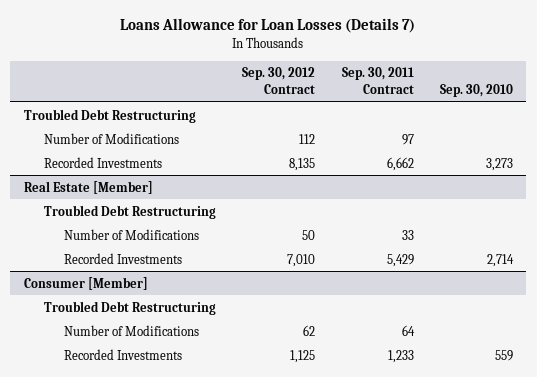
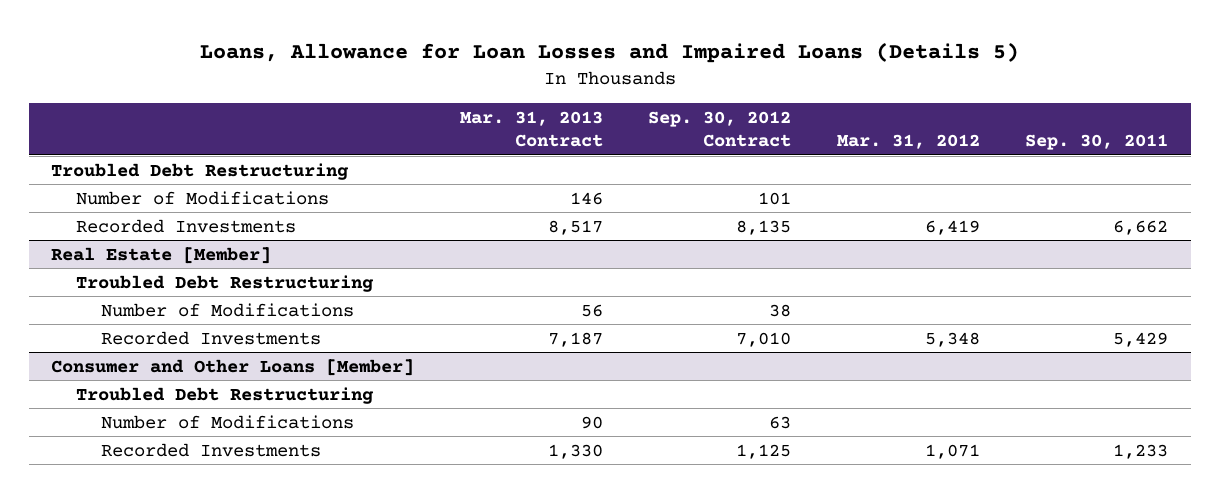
[120,18,416,34] Loans Allowance for Loan Losses (Details 7) -> [199,42,1019,64] Loans, Allowance for Loan Losses and Impaired Loans (Details 5)
[341,67,414,95] Sep. 30, 2011 Contract -> none
[440,84,514,98] Sep. 30, 2010 -> none
none -> [459,110,603,148] Mar. 31, 2013 Contract
none -> [836,134,980,150] Mar. 31, 2012
none -> [1024,134,1168,151] Sep. 30, 2011
[299,133,316,144] 112 -> [758,191,792,205] 101
[302,229,316,240] 50 -> [769,303,792,317] 38
[23,276,148,290] Consumer [Member] -> none
none -> [51,358,415,376] Consumer and Other Loans [Member]
[303,324,316,336] 62 -> [769,415,792,429] 63

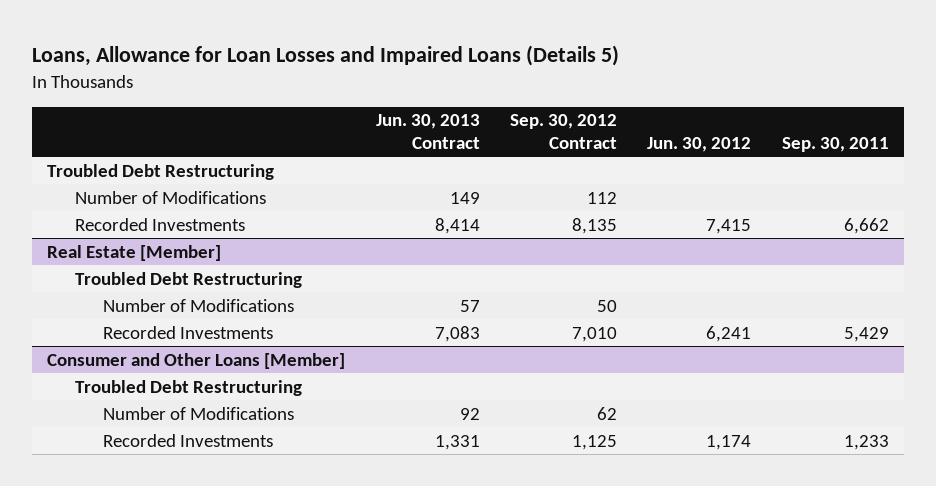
[459,110,603,148] Mar. 31, 2013 Contract -> none
[836,134,980,150] Mar. 31, 2012 -> none
none -> [375,114,480,149] Jun. 30, 2013 Contract
none -> [647,136,752,152] Jun. 30, 2012
[758,191,792,205] 101 -> [587,191,618,204] 112
[769,303,792,317] 38 -> [597,299,618,312] 50
[769,415,792,429] 63 -> [597,406,618,420] 62

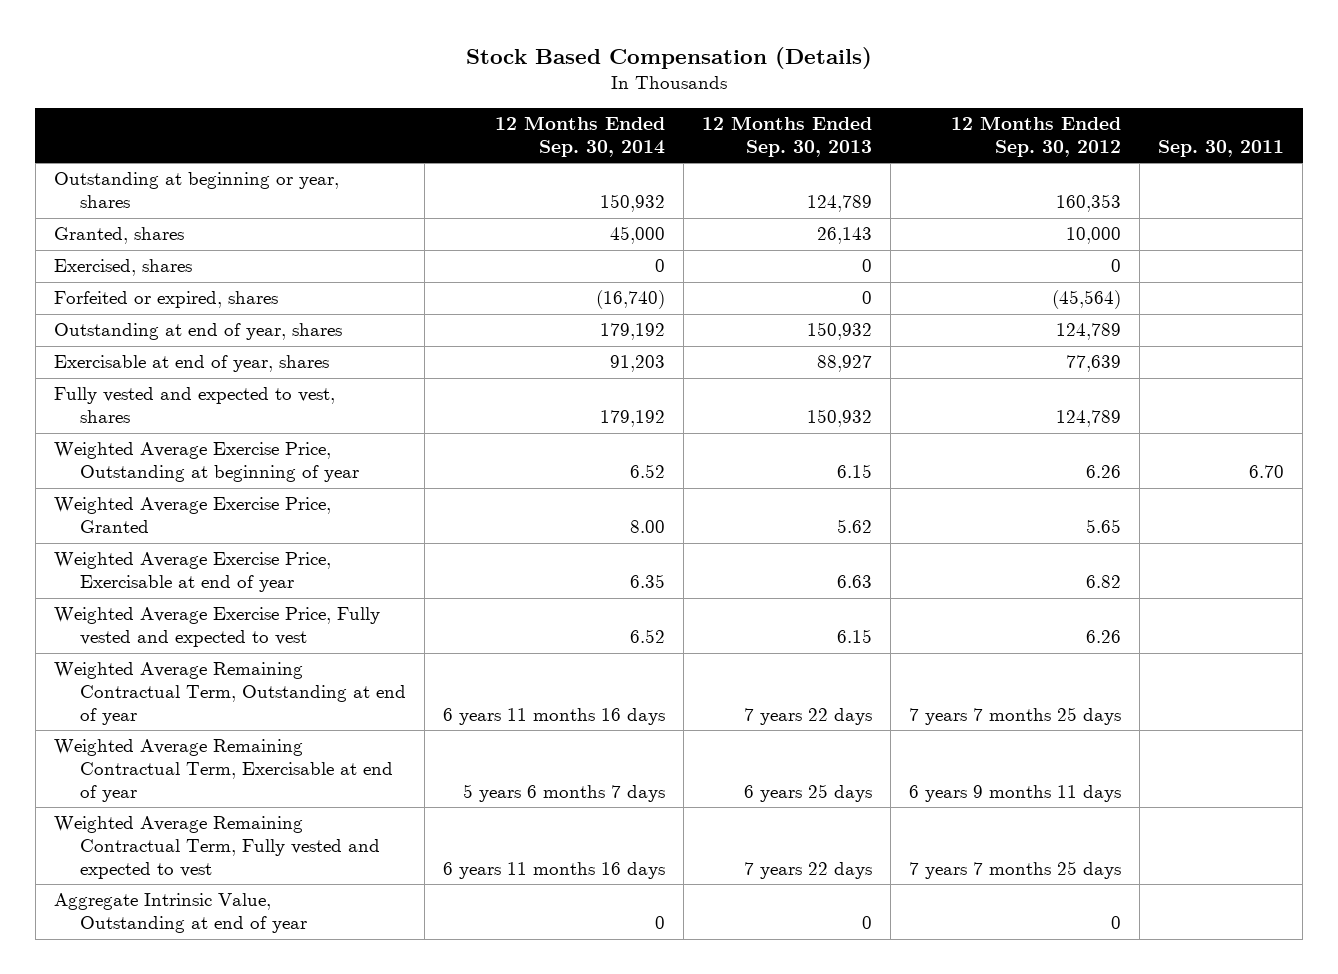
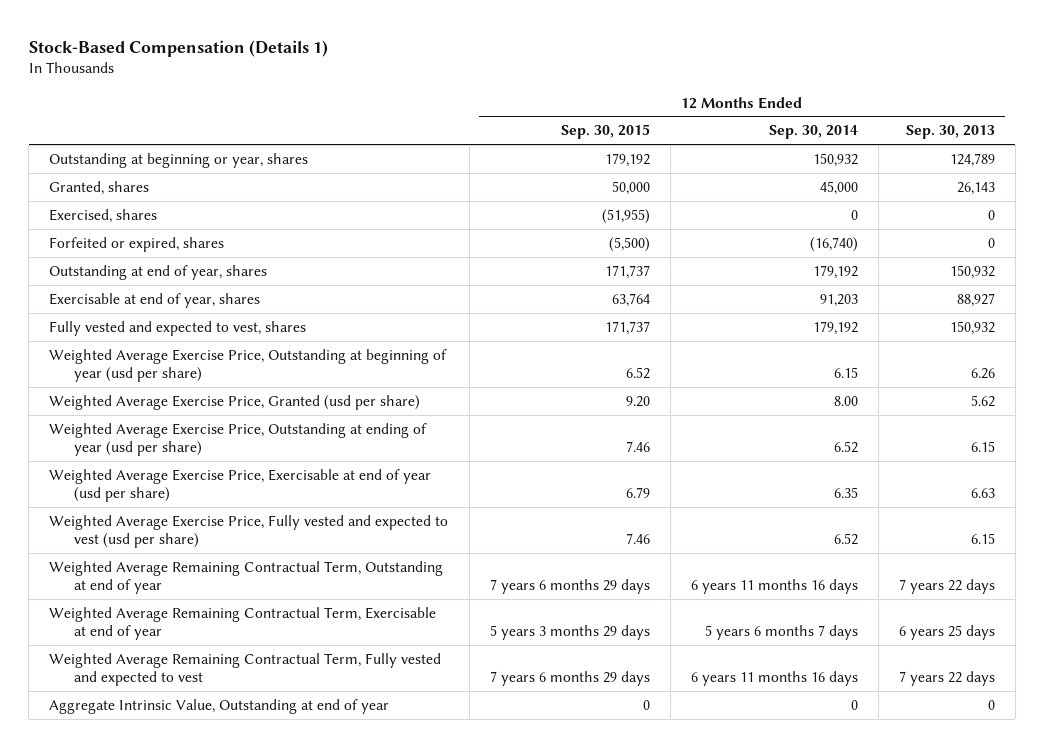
[465,46,872,69] Stock Based Compensation (Details) -> [28,39,328,57] Stock-Based Compensation (Details 1)
[951,115,1122,157] 12 Months Ended Sep. 30, 2012 -> none
[1158,139,1285,157] Sep. 30, 2011 -> none
none -> [560,124,650,140] Sep. 30, 2015
[53,442,360,483] Weighted Average Exercise Price, Outstanding at beginning of year -> [49,348,448,383] Weighted Average Exercise Price, Outstanding at beginning of year (usd per share)
[630,464,666,479] 6.52 -> [833,367,858,379] 6.15
[837,464,873,479] 6.15 -> [970,368,995,380] 6.26
[53,497,331,534] Weighted Average Exercise Price, Granted -> [49,394,421,410] Weighted Average Exercise Price, Granted (usd per share)
none -> [49,422,428,457] Weighted Average Exercise Price, Outstanding at ending of year (usd per share)
[53,552,331,593] Weighted Average Exercise Price, Exercisable at end of year -> [49,468,432,503] Weighted Average Exercise Price, Exercisable at end of year (usd per share)
[53,607,380,648] Weighted Average Exercise Price, Fully vested and expected to vest -> [49,514,449,549] Weighted Average Exercise Price, Fully vested and expected to vest (usd per share)

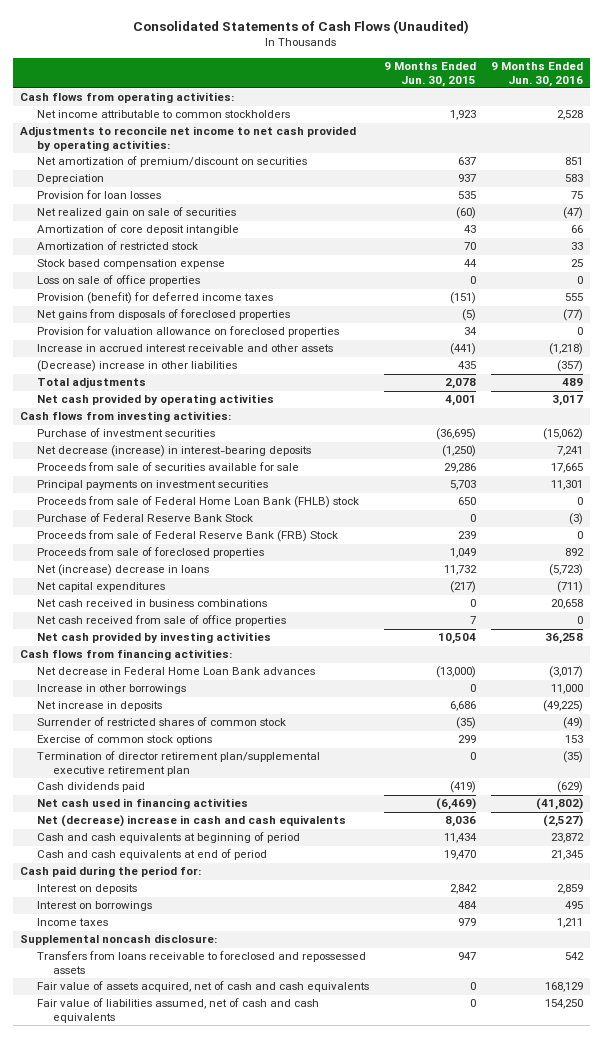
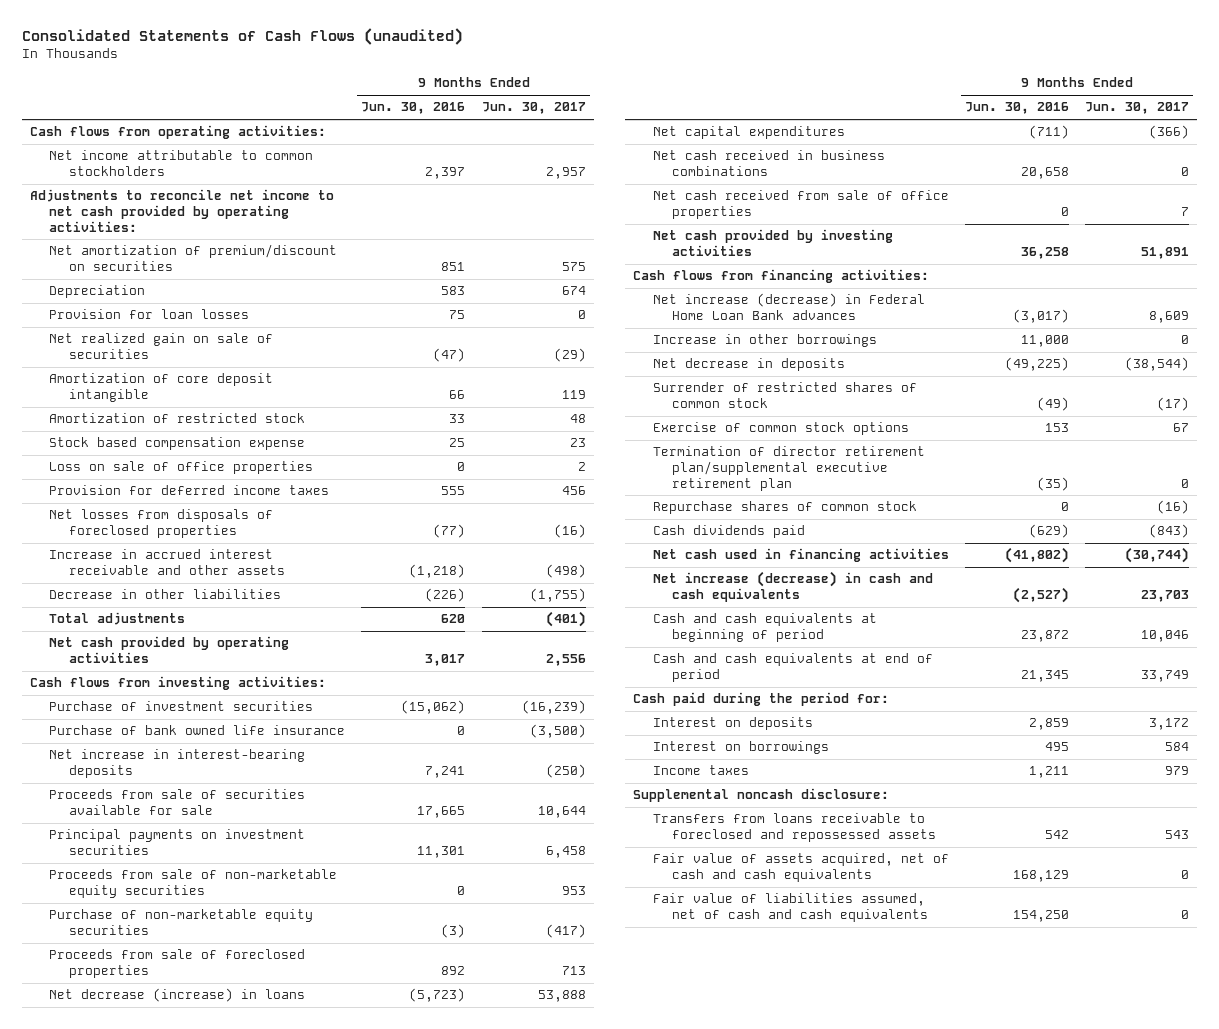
[133,19,470,34] Consolidated Statements of Cash Flows (Unaudited) -> [21,28,463,46] Consolidated Statements of Cash Flows (unaudited)
[383,62,476,87] 9 Months Ended Jun. 30, 2015 -> none
none -> [481,102,586,115] Jun. 30, 2017
[556,110,583,121] 2,528 -> [425,167,466,180] 2,397
[36,326,339,338] Provision for valuation allowance on foreclosed properties -> none
[36,292,273,305] Provision (benefit) for deferred income taxes -> [49,485,330,496] Provision for deferred income taxes
[36,309,290,321] Net gains from disposals of foreclosed properties -> [49,509,274,539] Net losses from disposals of foreclosed properties
[36,360,237,373] (Decrease) increase in other liabilities -> [49,589,282,600] Decrease in other liabilities
[556,360,583,373] (357) -> [425,588,466,603] (226)
[561,378,583,387] 489 -> [441,614,466,624] 620
none -> [49,725,346,736] Purchase of bank owned life insurance
[36,445,311,458] Net decrease (increase) in interest-bearing deposits -> [49,749,306,779] Net increase in interest-bearing deposits
[36,530,338,543] Proceeds from sale of Federal Reserve Bank (FRB) Stock -> none
[36,496,359,509] Proceeds from sale of Federal Home Loan Bank (FHLB) stock -> [49,869,338,899] Proceeds from sale of non-marketable equity securities
[36,513,253,523] Purchase of Federal Reserve Bank Stock -> [49,909,314,936] Purchase of non-marketable equity securities
[36,564,209,577] Net (increase) decrease in loans -> [49,988,306,1003] Net decrease (increase) in loans
[36,667,315,676] Net decrease in Federal Home Loan Bank advances -> [652,293,925,321] Net increase (decrease) in Federal Home Loan Bank advances
[36,701,162,712] Net increase in deposits -> [652,358,845,372] Net decrease in deposits
none -> [652,501,917,515] Repurchase shares of common stock
[36,815,346,828] Net (decrease) increase in cash and cash equivalents -> [652,571,933,603] Net increase (decrease) in cash and cash equivalents

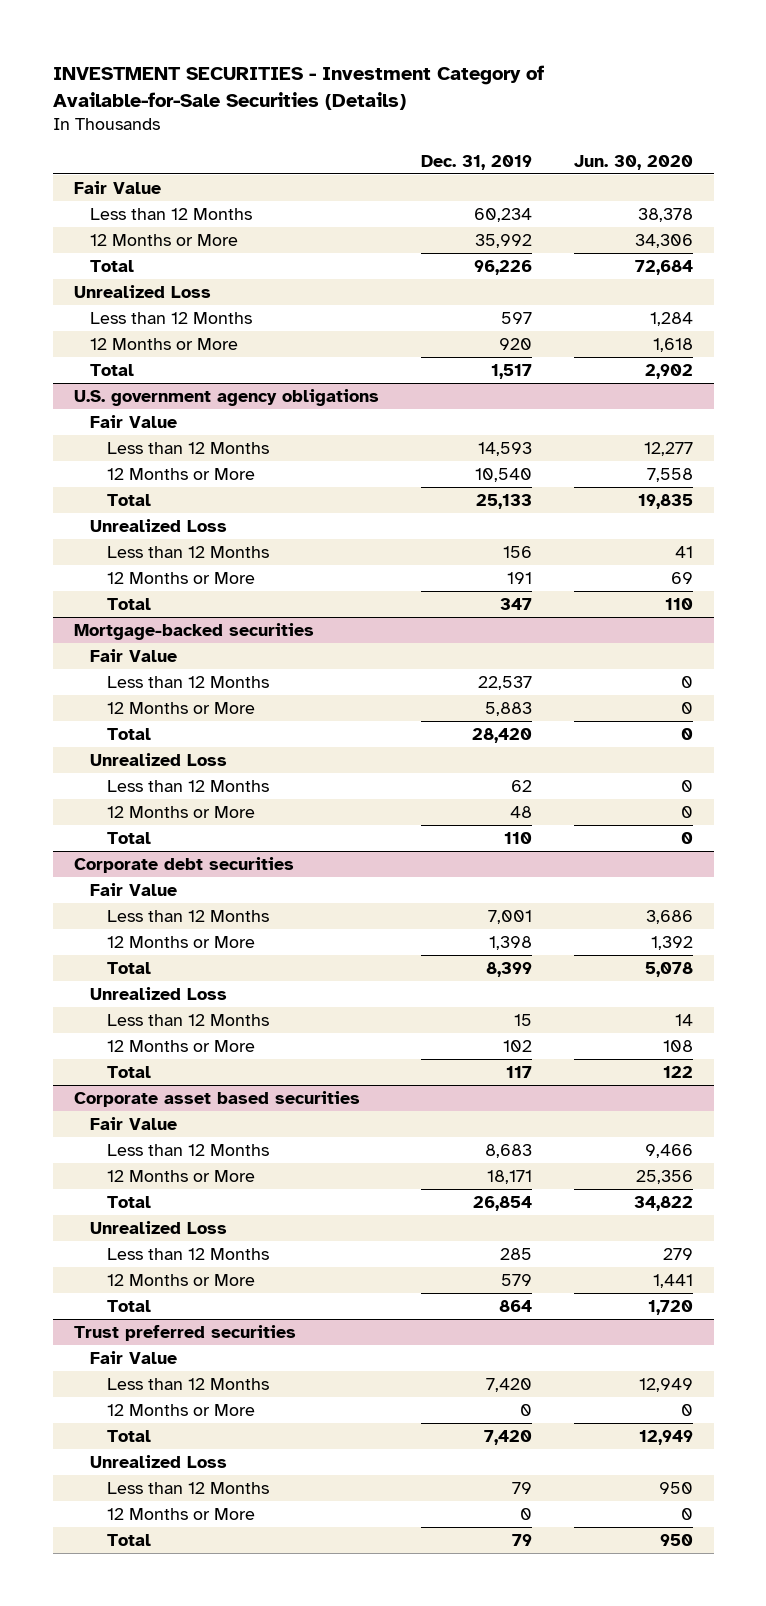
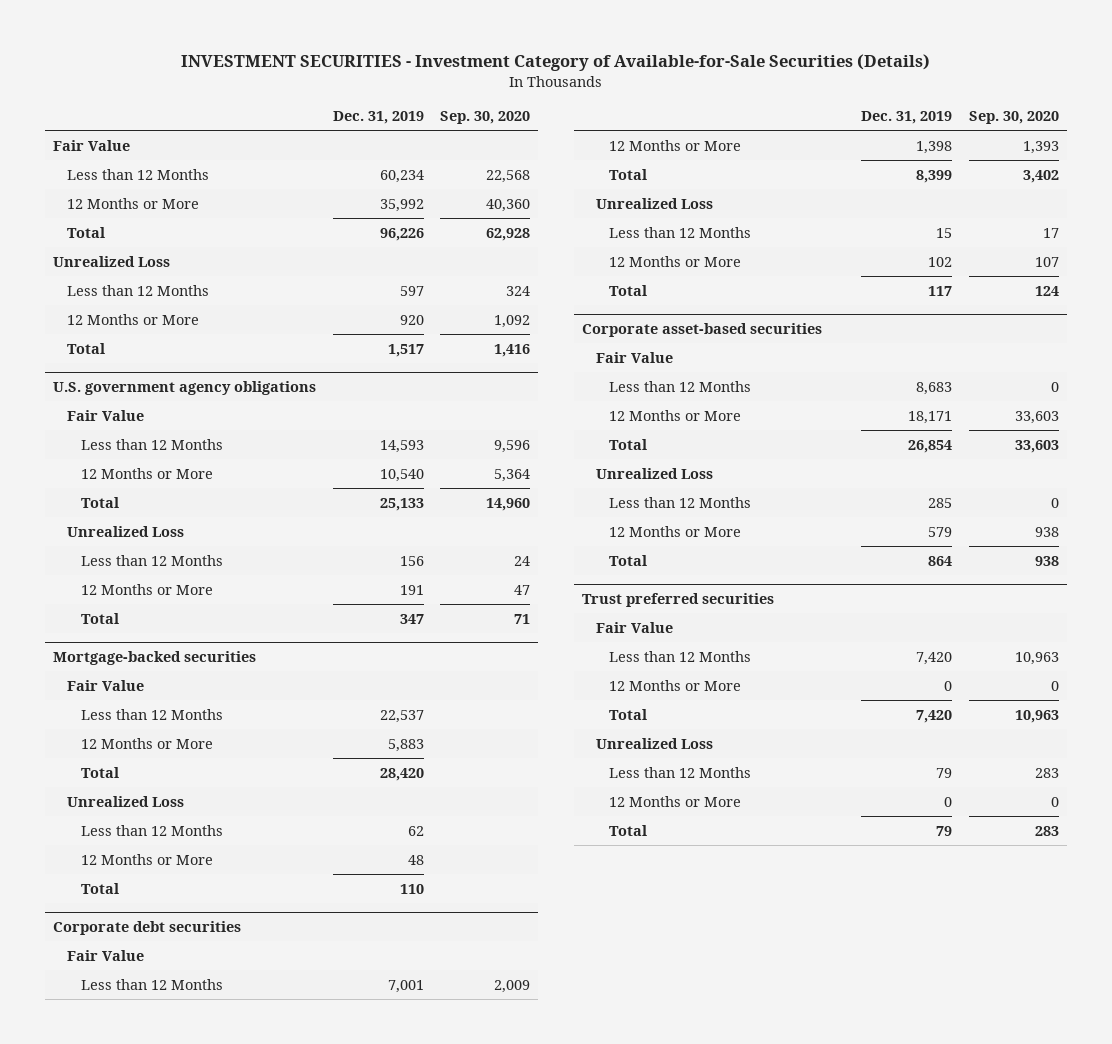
[573,154,693,170] Jun. 30, 2020 -> none
none -> [439,110,530,124] Sep. 30, 2020
[73,1090,360,1107] Corporate asset based securities -> [582,322,823,337] Corporate asset-based securities

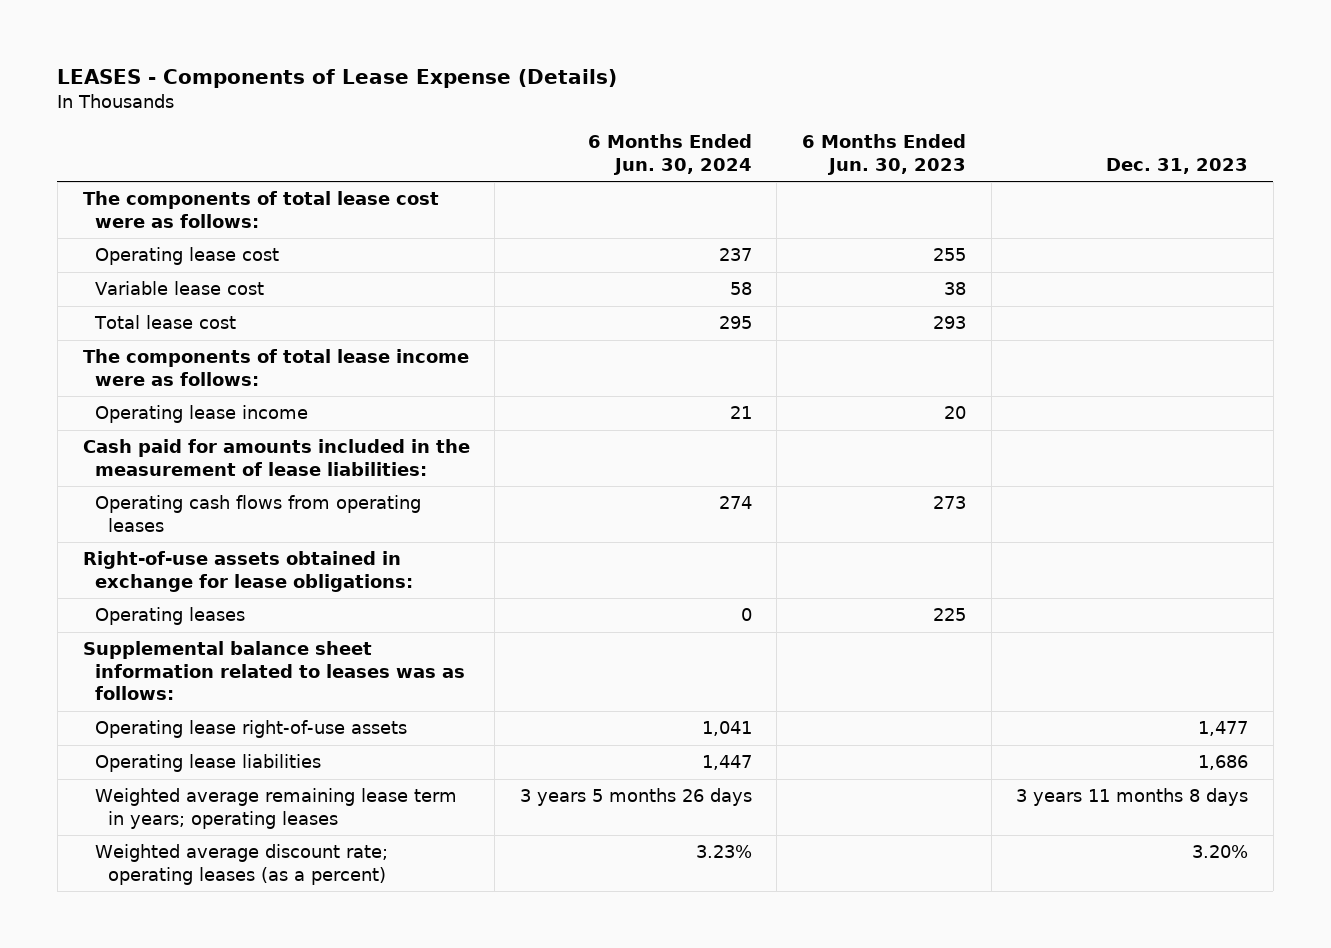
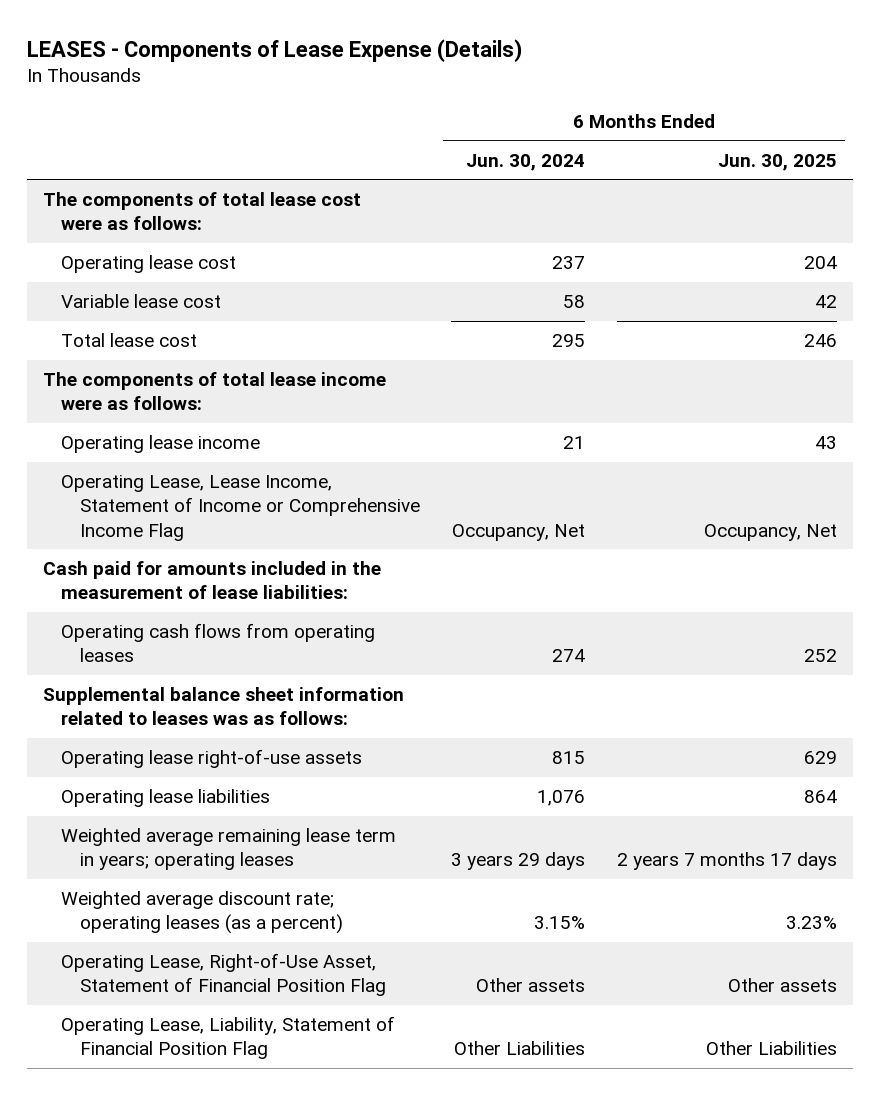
[802,134,967,175] 6 Months Ended Jun. 30, 2023 -> none
[1106,157,1249,174] Dec. 31, 2023 -> none
none -> [718,153,838,171] Jun. 30, 2025
none -> [61,475,420,541] Operating Lease, Lease Income, Statement of Income or Comprehensive Income Flag
[82,551,414,592] Right-of-use assets obtained in exchange for lease obligations: -> none
[95,607,246,626] Operating leases -> none
[701,721,752,737] 1,041 -> [552,751,586,765] 815
[701,755,752,771] 1,447 -> [537,790,586,807] 1,076
[519,788,752,807] 3 years 5 months 26 days -> [451,852,586,871] 3 years 29 days
[695,845,752,859] 3.23% -> [534,916,586,930] 3.15%
none -> [61,953,386,997] Operating Lease, Right-of-Use Asset, Statement of Financial Position Flag
none -> [61,1016,396,1060] Operating Lease, Liability, Statement of Financial Position Flag

